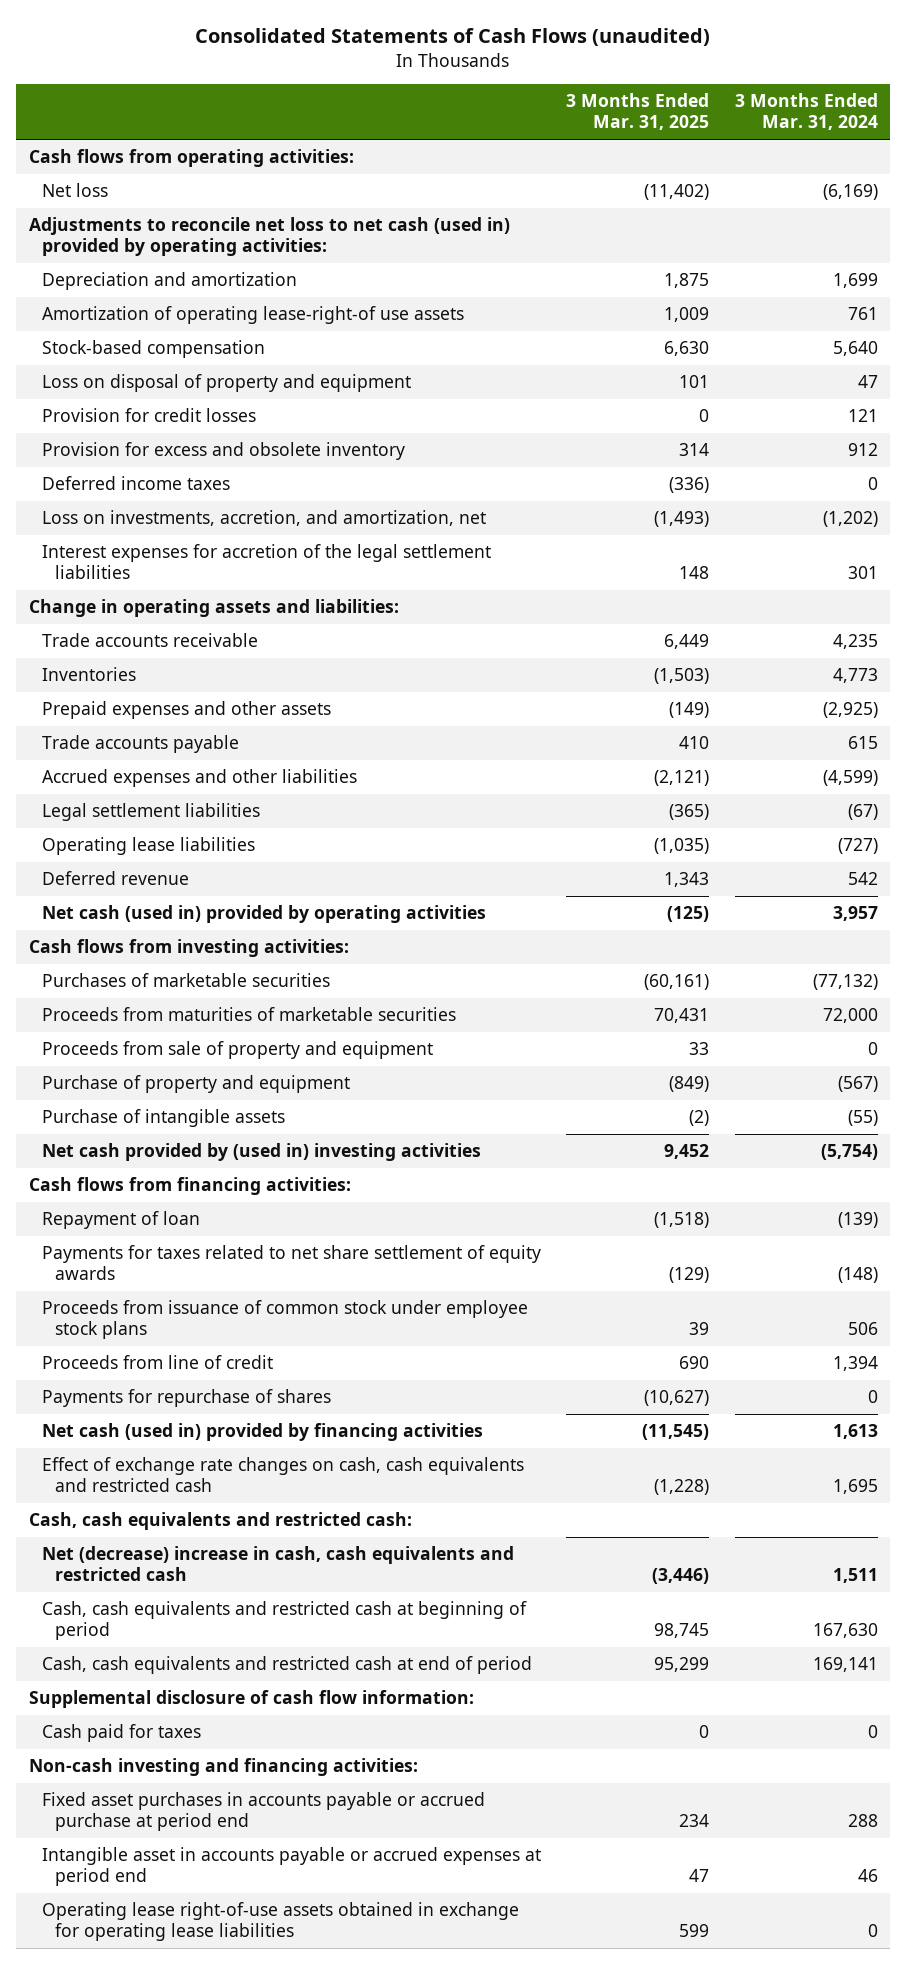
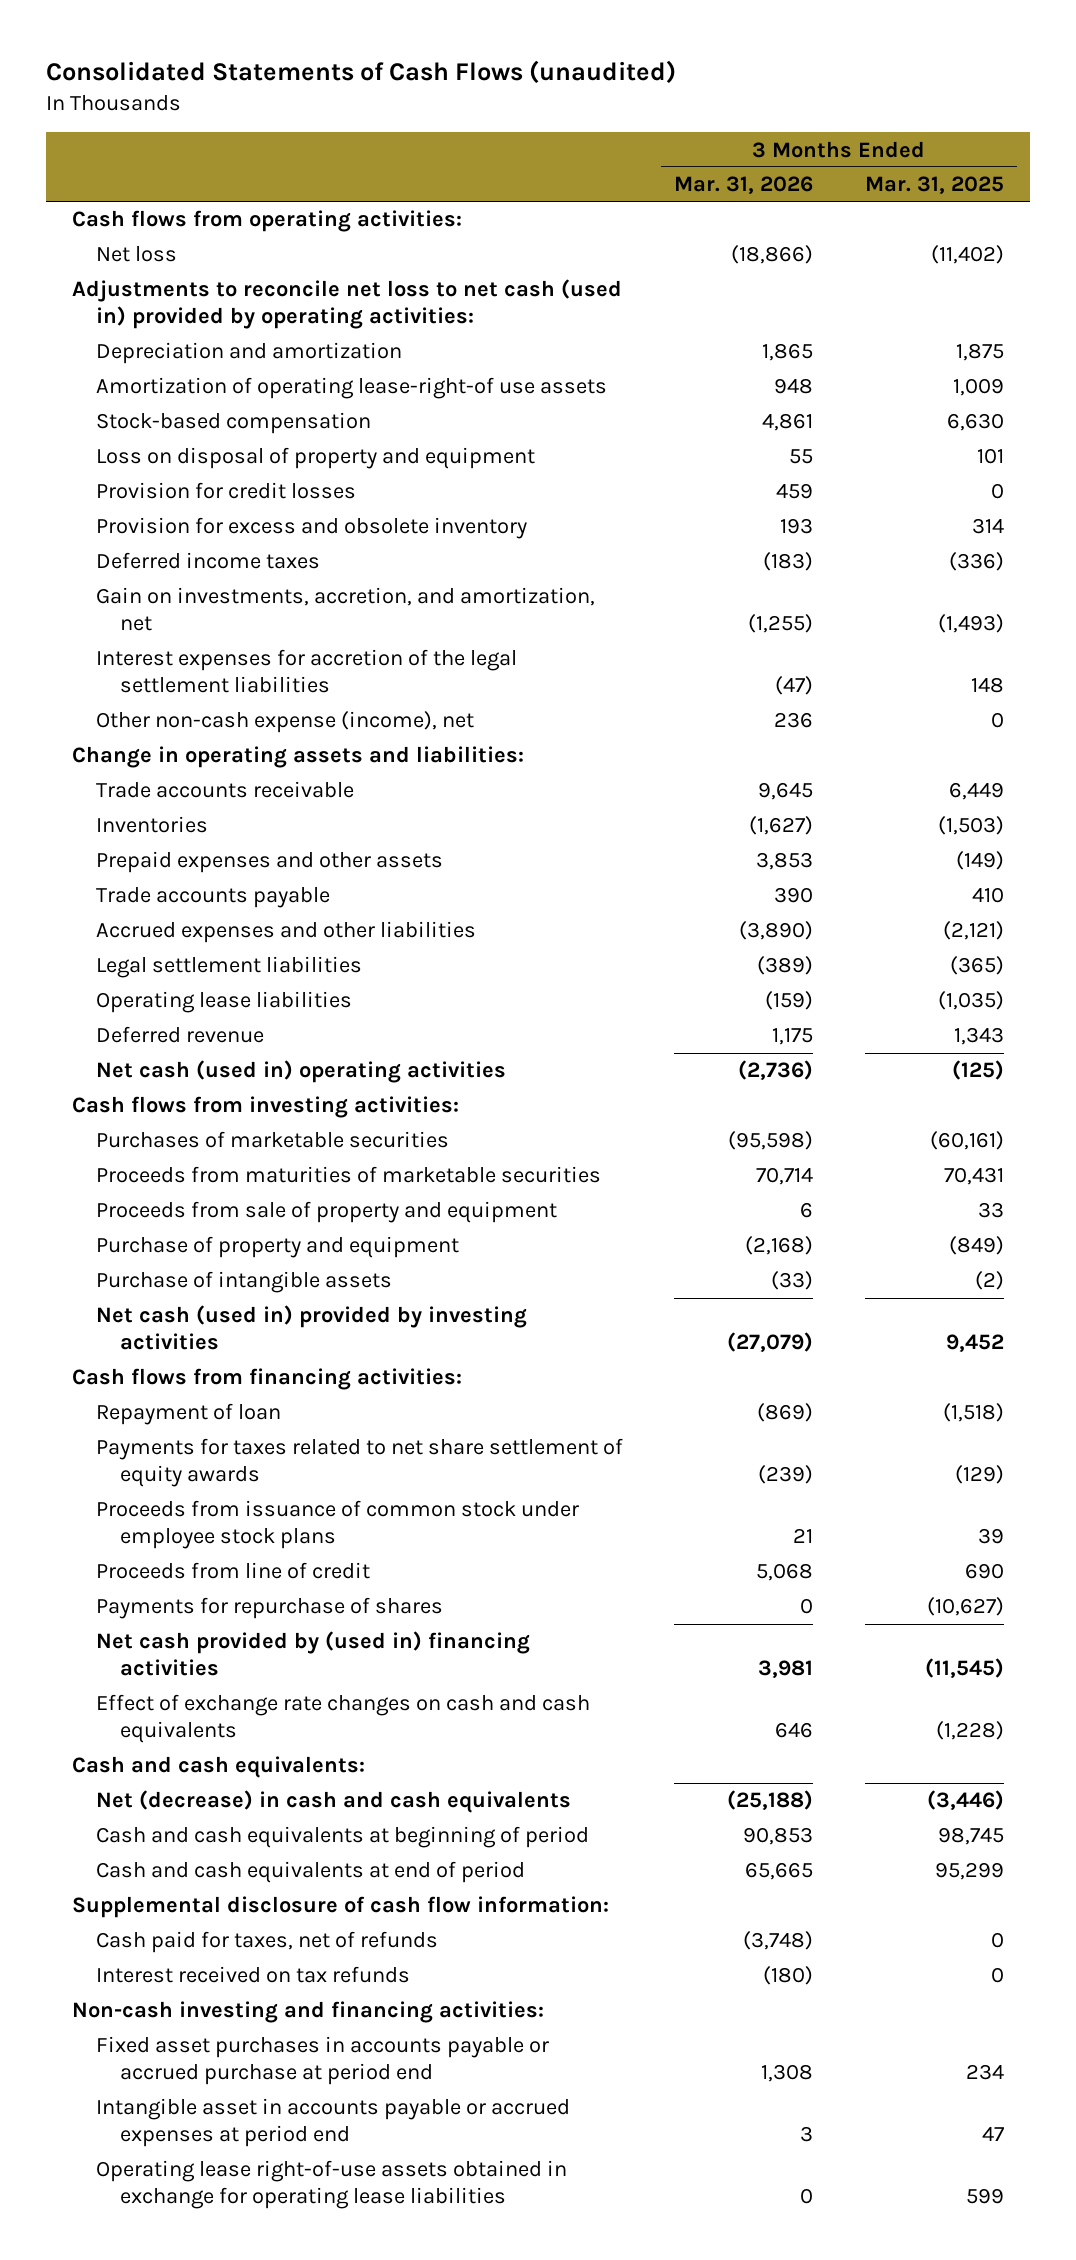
[734,93,878,131] 3 Months Ended Mar. 31, 2024 -> none
none -> [674,176,814,195] Mar. 31, 2026
[41,510,486,527] Loss on investments, accretion, and amortization, net -> [95,587,595,632] Gain on investments, accretion, and amortization, net
none -> [95,711,474,734] Other non-cash expense (income), net
[41,905,486,924] Net cash (used in) provided by operating activities -> [95,1060,506,1084] Net cash (used in) operating activities
[41,1143,481,1162] Net cash provided by (used in) investing activities -> [95,1305,527,1351] Net cash (used in) provided by investing activities
[41,1423,483,1442] Net cash (used in) provided by financing activities -> [95,1631,530,1677] Net cash provided by (used in) financing activities
[41,1457,524,1493] Effect of exchange rate changes on cash, cash equivalents and restricted cash -> [95,1694,590,1744] Effect of exchange rate changes on cash and cash equivalents
[28,1512,412,1531] Cash, cash equivalents and restricted cash: -> [71,1756,365,1779] Cash and cash equivalents:
[41,1546,514,1582] Net (decrease) increase in cash, cash equivalents and restricted cash -> [95,1790,571,1814] Net (decrease) in cash and cash equivalents
[41,1601,527,1641] Cash, cash equivalents and restricted cash at beginning of period -> [95,1826,589,1849] Cash and cash equivalents at beginning of period
[41,1656,532,1675] Cash, cash equivalents and restricted cash at end of period -> [95,1861,525,1884] Cash and cash equivalents at end of period
[41,1724,201,1743] Cash paid for taxes -> [95,1931,438,1954] Cash paid for taxes, net of refunds
none -> [95,1966,410,1984] Interest received on tax refunds

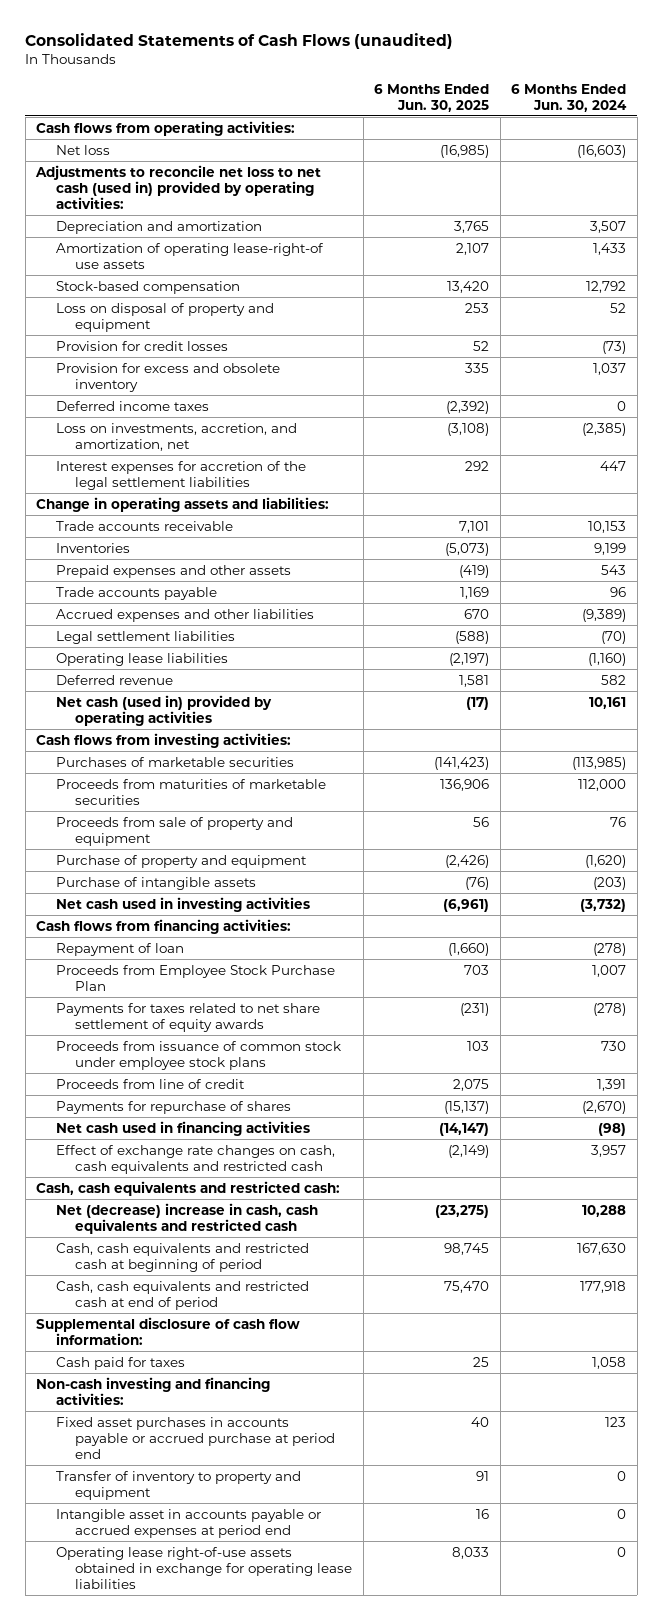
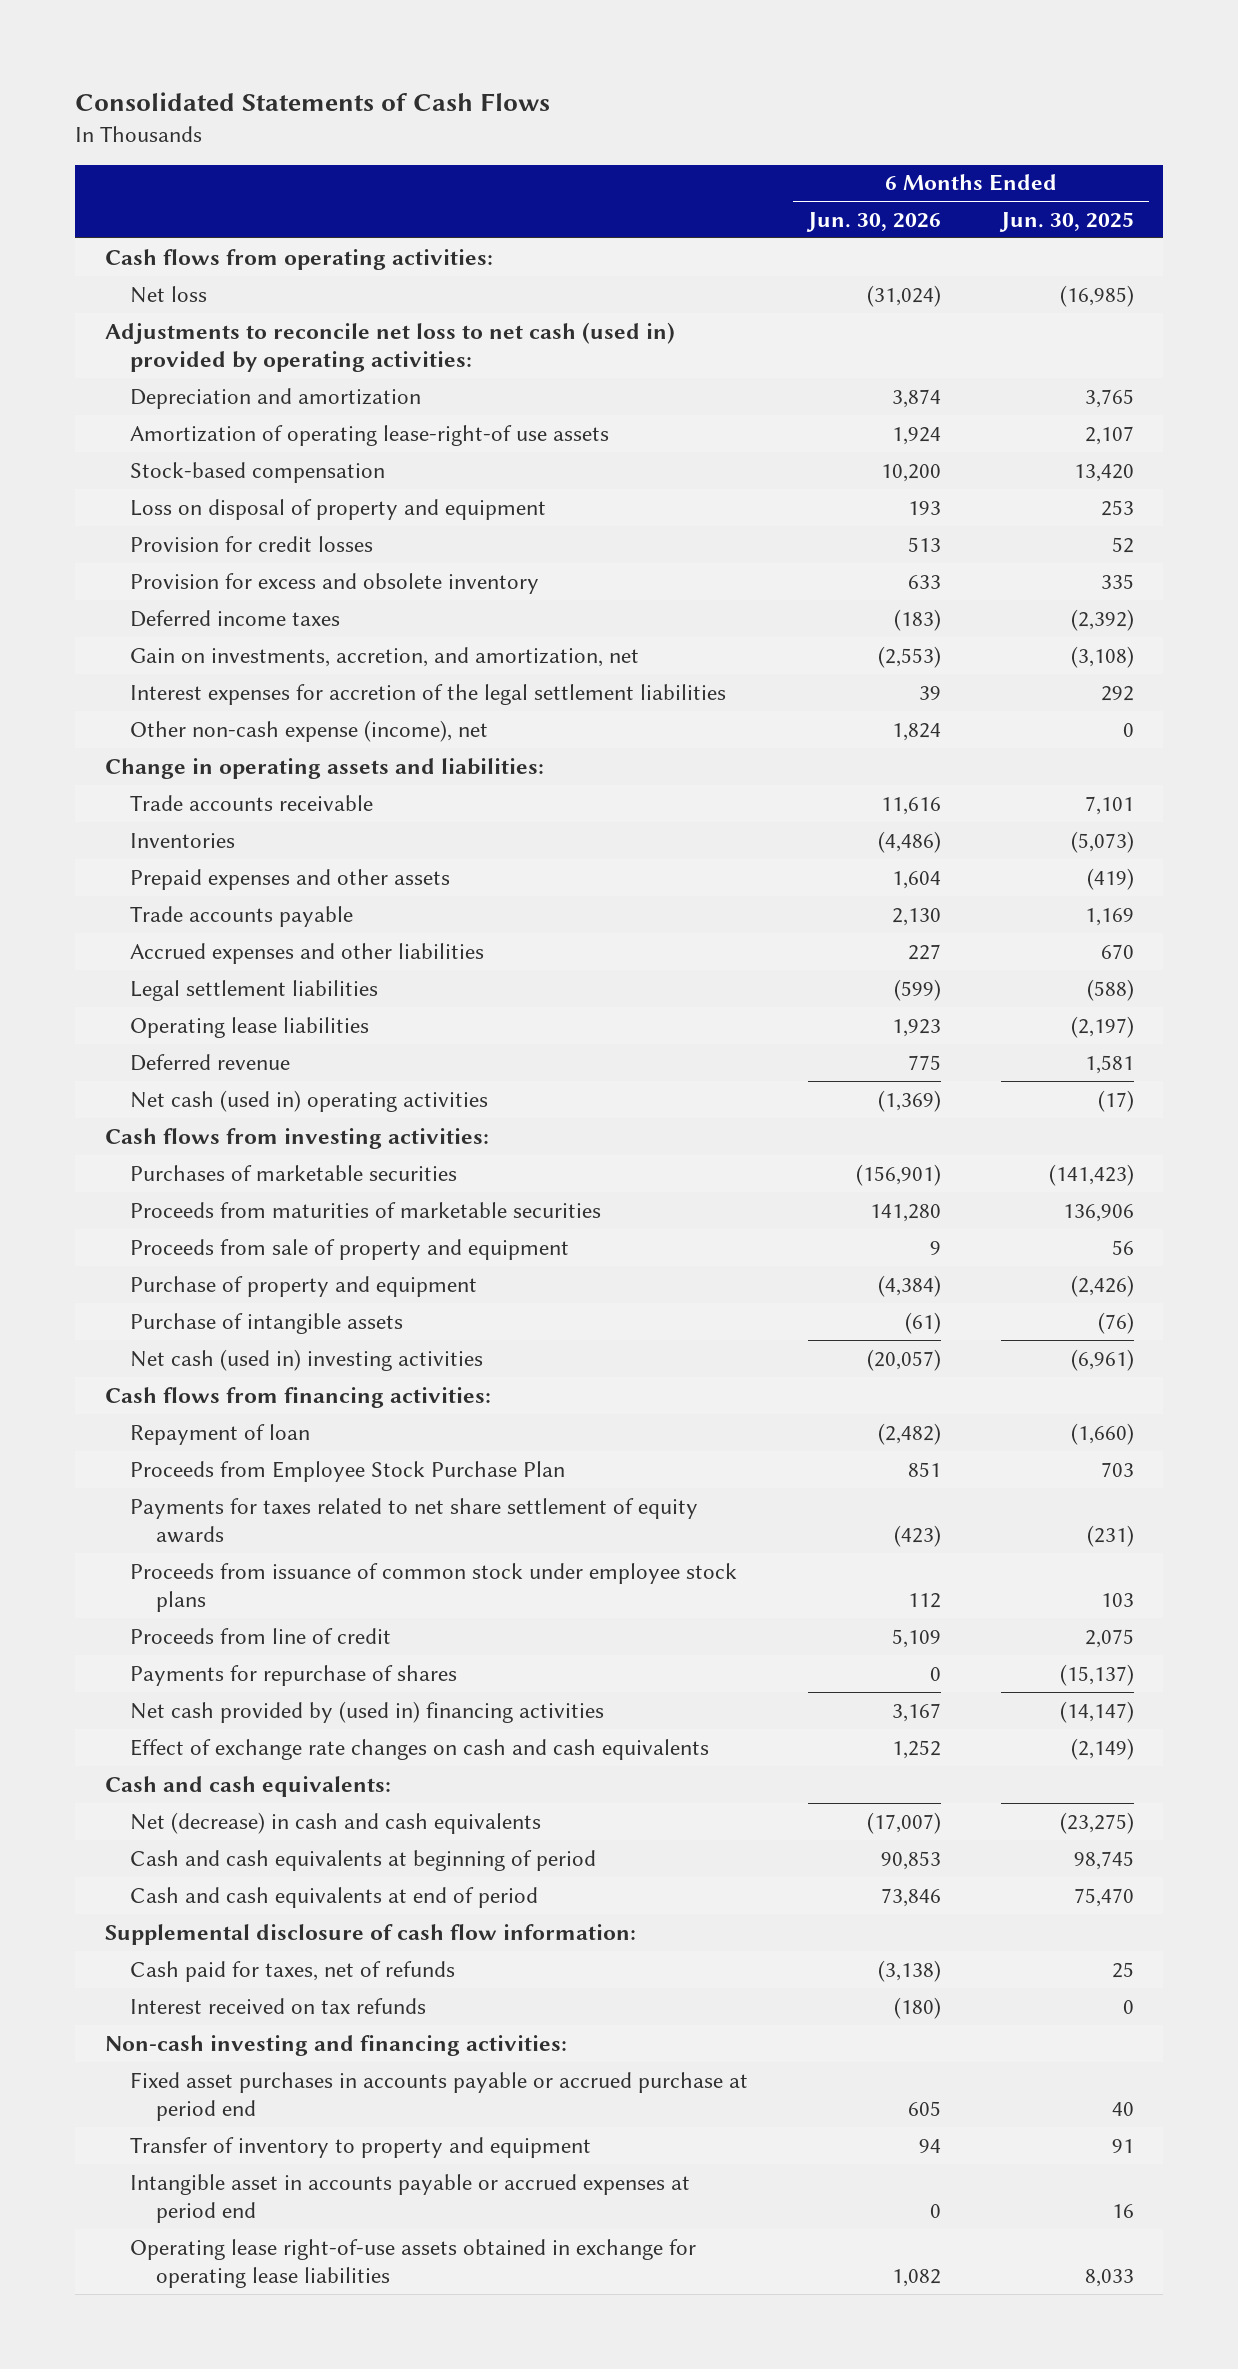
[25,33,454,50] Consolidated Statements of Cash Flows (unaudited) -> [74,91,550,111] Consolidated Statements of Cash Flows
[511,83,628,112] 6 Months Ended Jun. 30, 2024 -> none
none -> [805,212,941,233] Jun. 30, 2026
[55,422,297,451] Loss on investments, accretion, and amortization, net -> [130,646,640,667] Gain on investments, accretion, and amortization, net
none -> [130,719,489,742] Other non-cash expense (income), net
[55,694,272,726] Net cash (used in) provided by operating activities -> [130,1089,489,1112] Net cash (used in) operating activities
[55,896,310,912] Net cash used in investing activities -> [130,1348,484,1371] Net cash (used in) investing activities
[55,1120,310,1136] Net cash used in financing activities -> [130,1700,605,1723] Net cash provided by (used in) financing activities
[55,1144,335,1174] Effect of exchange rate changes on cash, cash equivalents and restricted cash -> [130,1738,710,1760] Effect of exchange rate changes on cash and cash equivalents
[36,1180,341,1196] Cash, cash equivalents and restricted cash: -> [104,1775,391,1797] Cash and cash equivalents:
[55,1202,318,1234] Net (decrease) increase in cash, cash equivalents and restricted cash -> [130,1811,542,1834] Net (decrease) in cash and cash equivalents
[55,1242,309,1272] Cash, cash equivalents and restricted cash at beginning of period -> [130,1849,597,1871] Cash and cash equivalents at beginning of period
[55,1280,309,1310] Cash, cash equivalents and restricted cash at end of period -> [130,1886,539,1908] Cash and cash equivalents at end of period
[55,1356,185,1370] Cash paid for taxes -> [130,1960,456,1982] Cash paid for taxes, net of refunds
none -> [130,1997,427,2014] Interest received on tax refunds

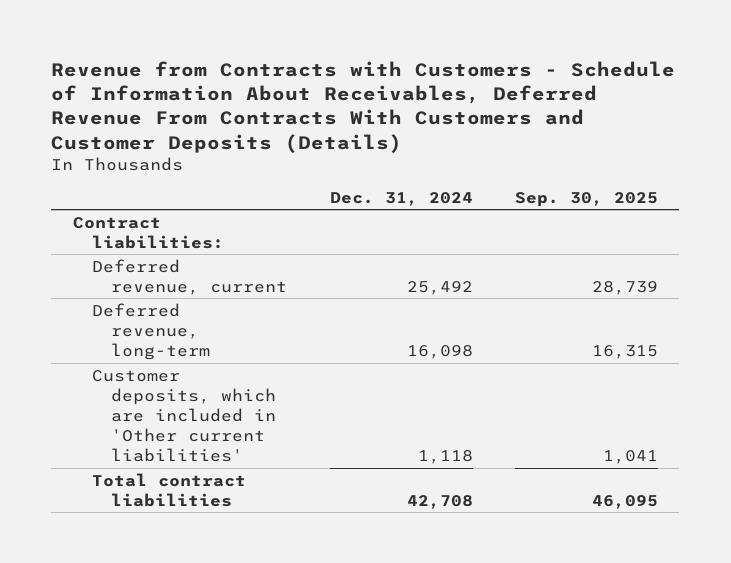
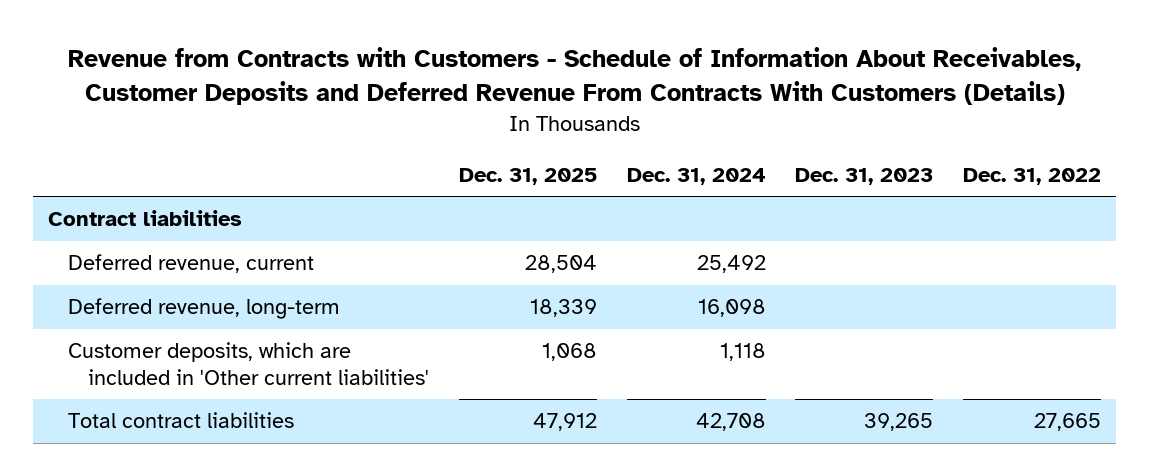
[51,60,676,153] Revenue from Contracts with Customers - Schedule of Information About Receivables, Deferred Revenue From Contracts With Customers and Customer Deposits (Details) -> [67,47,1081,106] Revenue from Contracts with Customers - Schedule of Information About Receivables, Customer Deposits and Deferred Revenue From Contracts With Customers (Details)
[515,191,659,207] Sep. 30, 2025 -> none
none -> [458,167,597,185] Dec. 31, 2025
none -> [795,167,934,185] Dec. 31, 2023
none -> [962,167,1101,185] Dec. 31, 2022
[72,216,224,249] Contract liabilities: -> [48,210,243,227] Contract liabilities

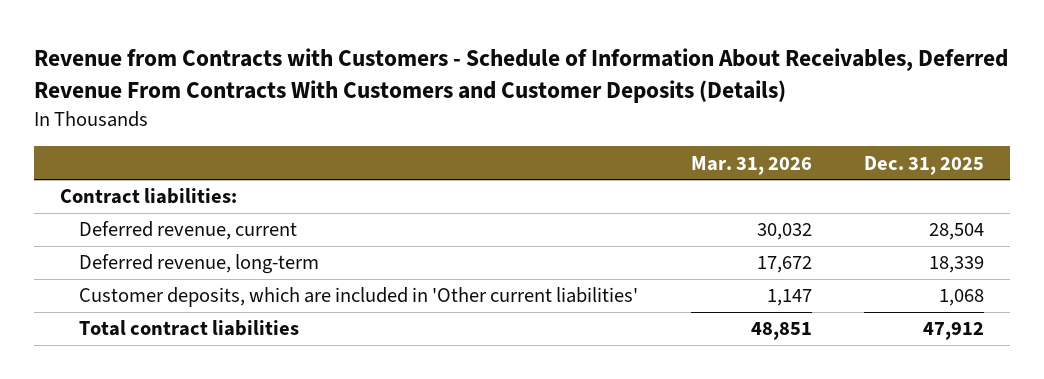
[67,47,1081,106] Revenue from Contracts with Customers - Schedule of Information About Receivables, Customer Deposits and Deferred Revenue From Contracts With Customers (Details) -> [34,48,1009,103] Revenue from Contracts with Customers - Schedule of Information About Receivables, Deferred Revenue From Contracts With Customers and Customer Deposits (Details)
[626,167,766,185] Dec. 31, 2024 -> none
[795,167,934,185] Dec. 31, 2023 -> none
[962,167,1101,185] Dec. 31, 2022 -> none
none -> [690,155,812,175] Mar. 31, 2026
[48,210,243,227] Contract liabilities -> [60,188,238,205] Contract liabilities:

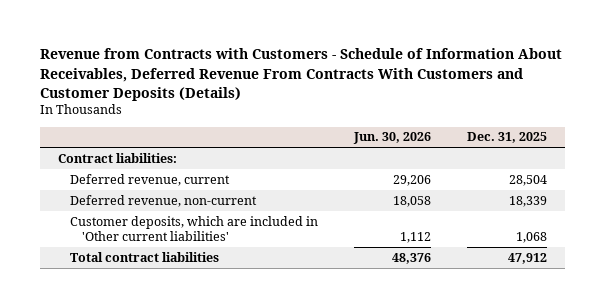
[690,155,812,175] Mar. 31, 2026 -> none
none -> [353,132,432,145] Jun. 30, 2026
[79,254,320,275] Deferred revenue, long-term -> [70,194,258,207] Deferred revenue, non-current

